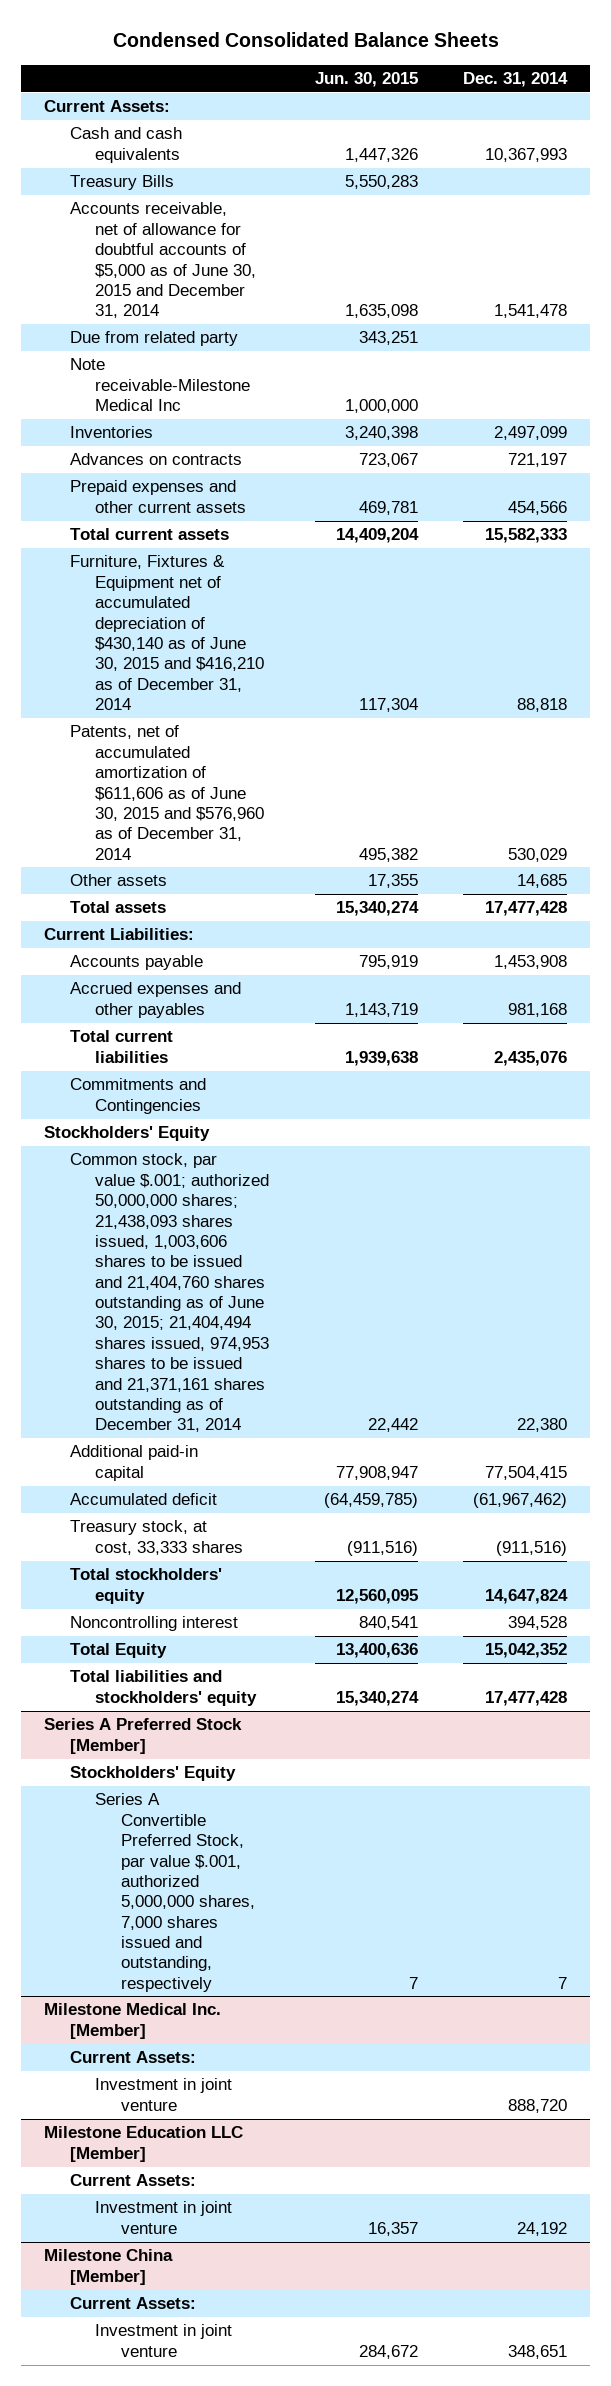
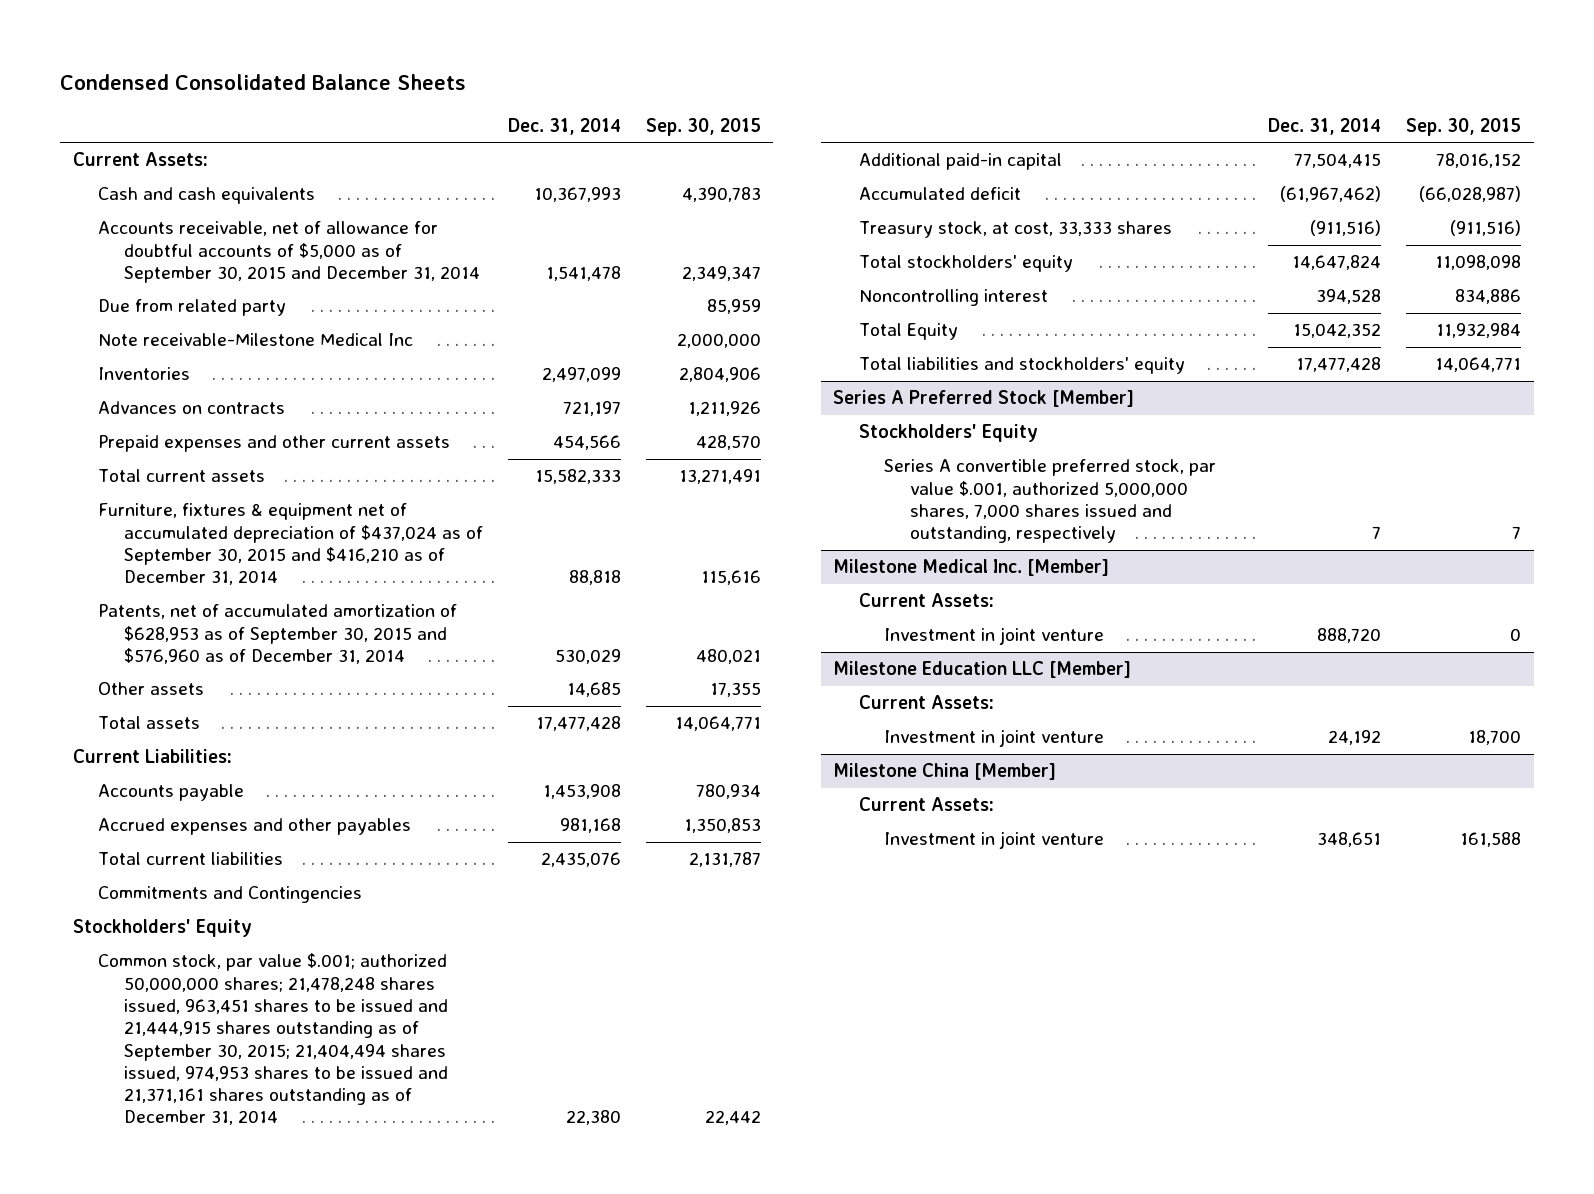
[314,71,418,87] Jun. 30, 2015 -> none
none -> [645,117,761,136] Sep. 30, 2015
[69,175,174,191] Treasury Bills -> none
[69,202,257,319] Accounts receivable, net of allowance for doubtful accounts of $5,000 as of June 30, 2015 and December 31, 2014 -> [98,221,480,283] Accounts receivable, net of allowance for doubtful accounts of $5,000 as of September 30, 2015 and December 31, 2014
[69,555,265,711] Furniture, Fixtures & Equipment net of accumulated depreciation of $430,140 as of June 30, 2015 and $416,210 as of December 31, 2014 -> [98,503,483,586] Furniture, fixtures & equipment net of accumulated depreciation of $437,024 as of September 30, 2015 and $416,210 as of December 31, 2014
[69,725,265,860] Patents, net of accumulated amortization of $611,606 as of June 30, 2015 and $576,960 as of December 31, 2014 -> [98,604,458,664] Patents, net of accumulated amortization of $628,953 as of September 30, 2015 and $576,960 as of December 31, 2014
[69,1153,270,1433] Common stock, par value $.001; authorized 50,000,000 shares; 21,438,093 shares issued, 1,003,606 shares to be issued and 21,404,760 shares outstanding as of June 30, 2015; 21,404,494 shares issued, 974,953 shares to be issued and 21,371,161 shares outstanding as of December 31, 2014 -> [98,953,448,1126] Common stock, par value $.001; authorized 50,000,000 shares; 21,478,248 shares issued, 963,451 shares to be issued and 21,444,915 shares outstanding as of September 30, 2015; 21,404,494 shares issued, 974,953 shares to be issued and 21,371,161 shares outstanding as of December 31, 2014
[95,1793,256,1992] Series A Convertible Preferred Stock, par value $.001, authorized 5,000,000 shares, 7,000 shares issued and outstanding, respectively -> [884,459,1217,544] Series A convertible preferred stock, par value $.001, authorized 5,000,000 shares, 7,000 shares issued and outstanding, respectively

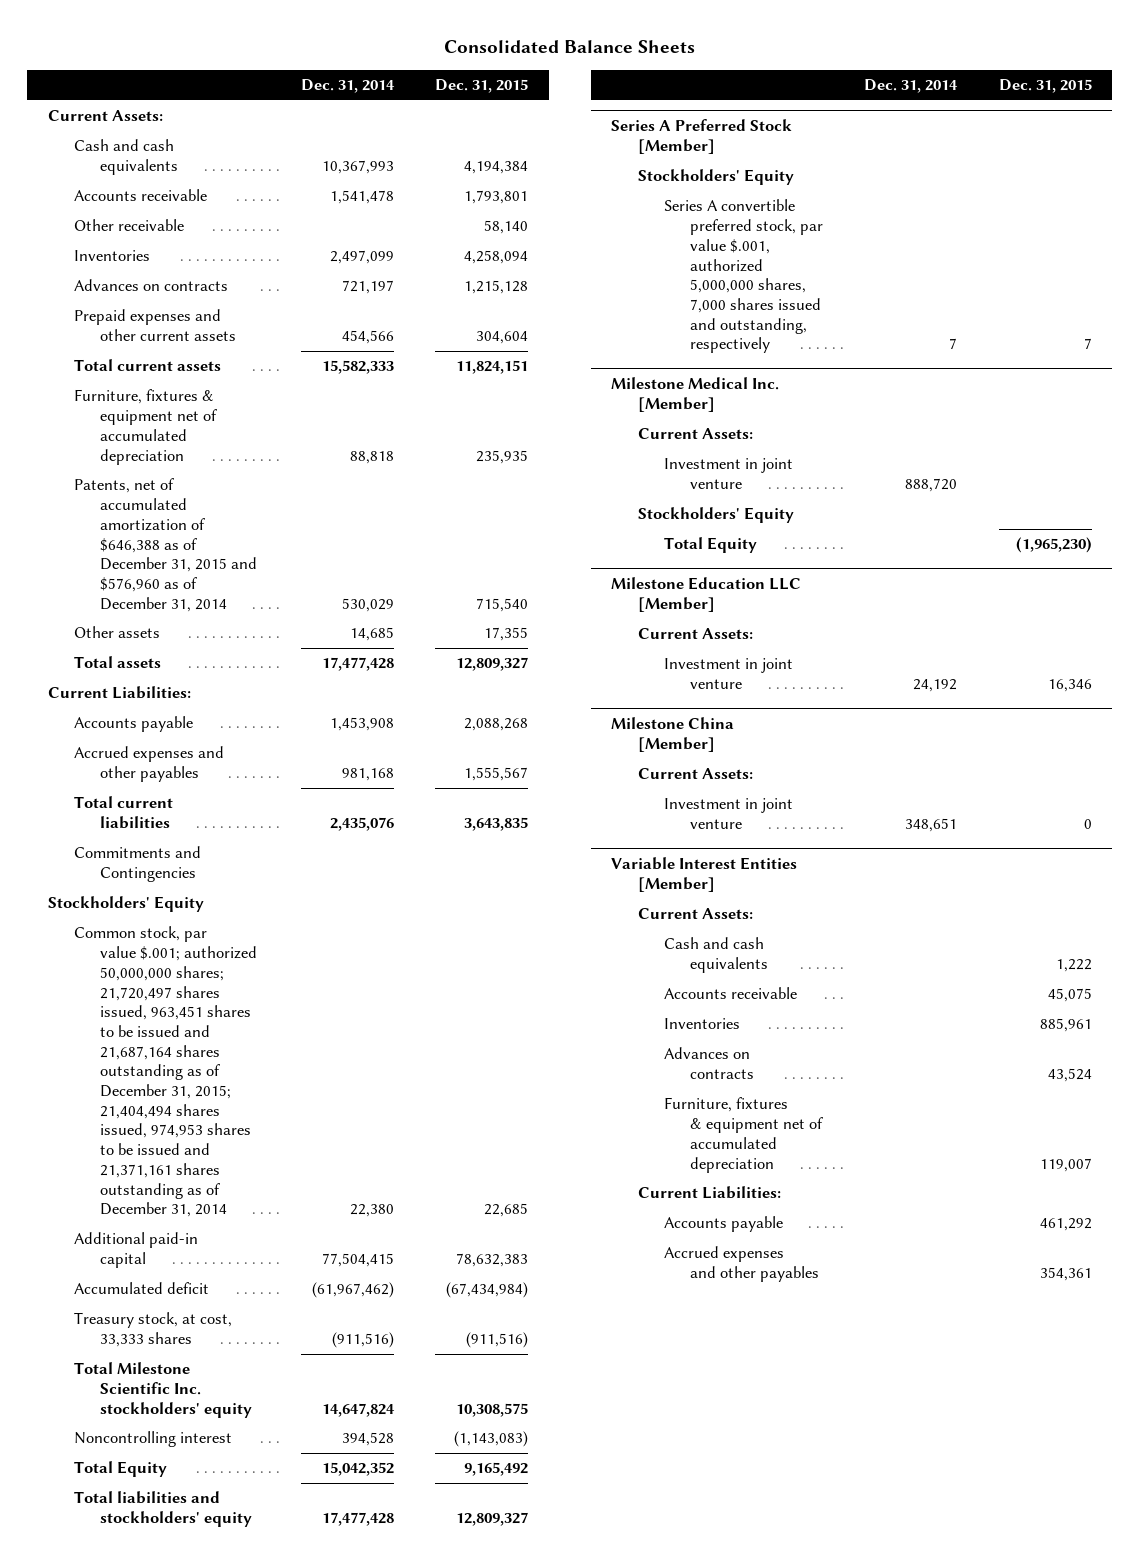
[60,73,467,90] Condensed Consolidated Balance Sheets -> [443,40,695,54] Consolidated Balance Sheets
[645,117,761,136] Sep. 30, 2015 -> none
none -> [435,79,529,94] Dec. 31, 2015
[98,299,287,317] Due from related party -> none
[98,333,414,347] Note receivable-Milestone Medical Inc -> none
[98,221,480,283] Accounts receivable, net of allowance for doubtful accounts of $5,000 as of September 30, 2015 and December 31, 2014 -> [74,189,208,202] Accounts receivable
none -> [74,219,185,232] Other receivable
[98,503,483,586] Furniture, fixtures & equipment net of accumulated depreciation of $437,024 as of September 30, 2015 and $416,210 as of December 31, 2014 -> [74,389,218,465] Furniture, fixtures & equipment net of accumulated depreciation
[98,604,458,664] Patents, net of accumulated amortization of $628,953 as of September 30, 2015 and $576,960 as of December 31, 2014 -> [74,478,258,612] Patents, net of accumulated amortization of $646,388 as of December 31, 2015 and $576,960 as of December 31, 2014
[98,953,448,1126] Common stock, par value $.001; authorized 50,000,000 shares; 21,478,248 shares issued, 963,451 shares to be issued and 21,444,915 shares outstanding as of September 30, 2015; 21,404,494 shares issued, 974,953 shares to be issued and 21,371,161 shares outstanding as of December 31, 2014 -> [74,926,258,1218] Common stock, par value $.001; authorized 50,000,000 shares; 21,720,497 shares issued, 963,451 shares to be issued and 21,687,164 shares outstanding as of December 31, 2015; 21,404,494 shares issued, 974,953 shares to be issued and 21,371,161 shares outstanding as of December 31, 2014
[858,255,1073,273] Total stockholders' equity -> [74,1362,253,1418] Total Milestone Scientific Inc. stockholders' equity
none -> [637,507,794,524] Stockholders' Equity
none -> [663,537,757,554] Total Equity
none -> [611,857,798,892] Variable Interest Entities [Member]
none -> [637,908,753,920] Current Assets:
none -> [663,937,769,974] Cash and cash equivalents
none -> [663,987,797,1000] Accounts receivable
none -> [663,1018,740,1030] Inventories
none -> [663,1047,755,1080] Advances on contracts
none -> [663,1097,824,1173] Furniture, fixtures & equipment net of accumulated depreciation
none -> [637,1186,781,1200] Current Liabilities:
none -> [663,1216,783,1233] Accounts payable
none -> [663,1246,820,1283] Accrued expenses and other payables

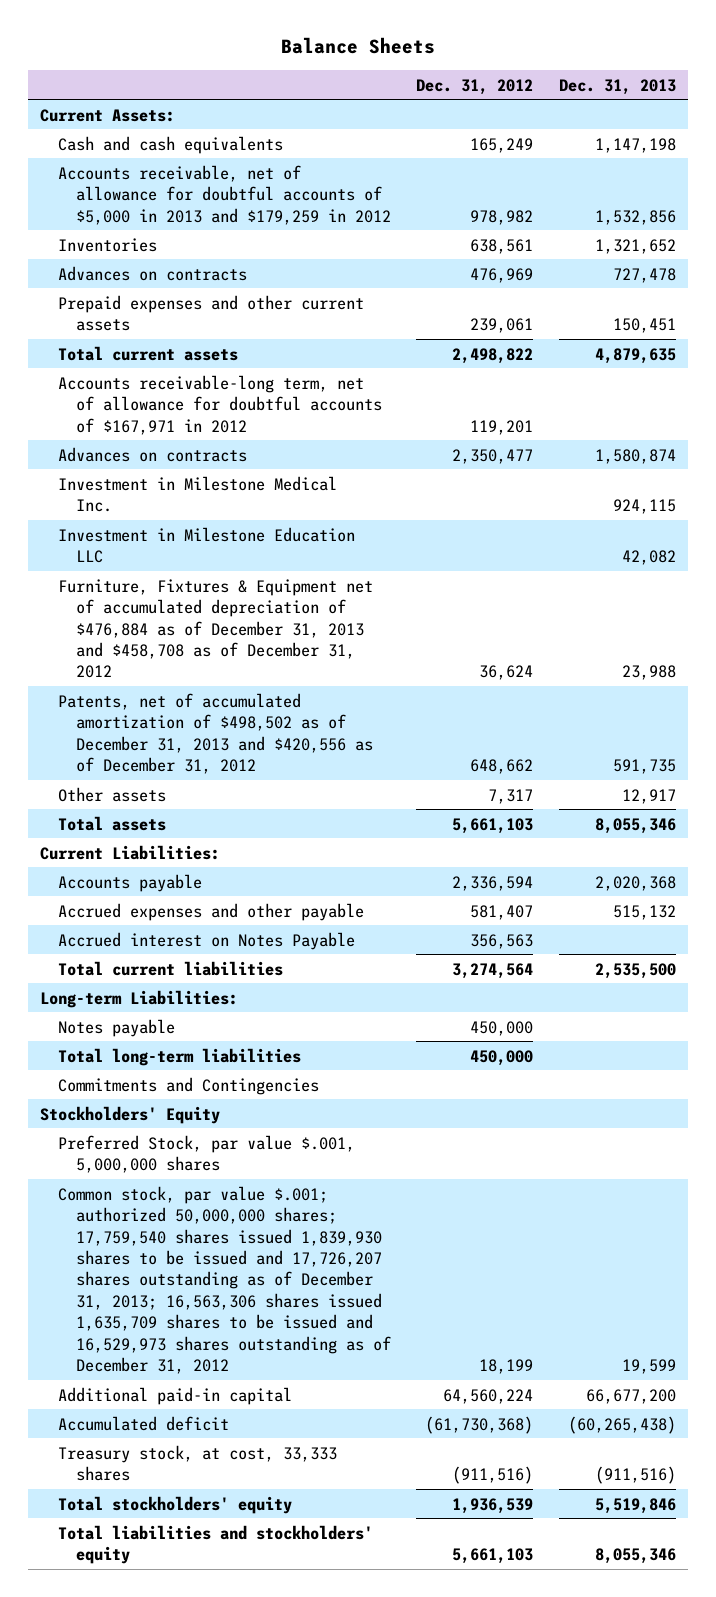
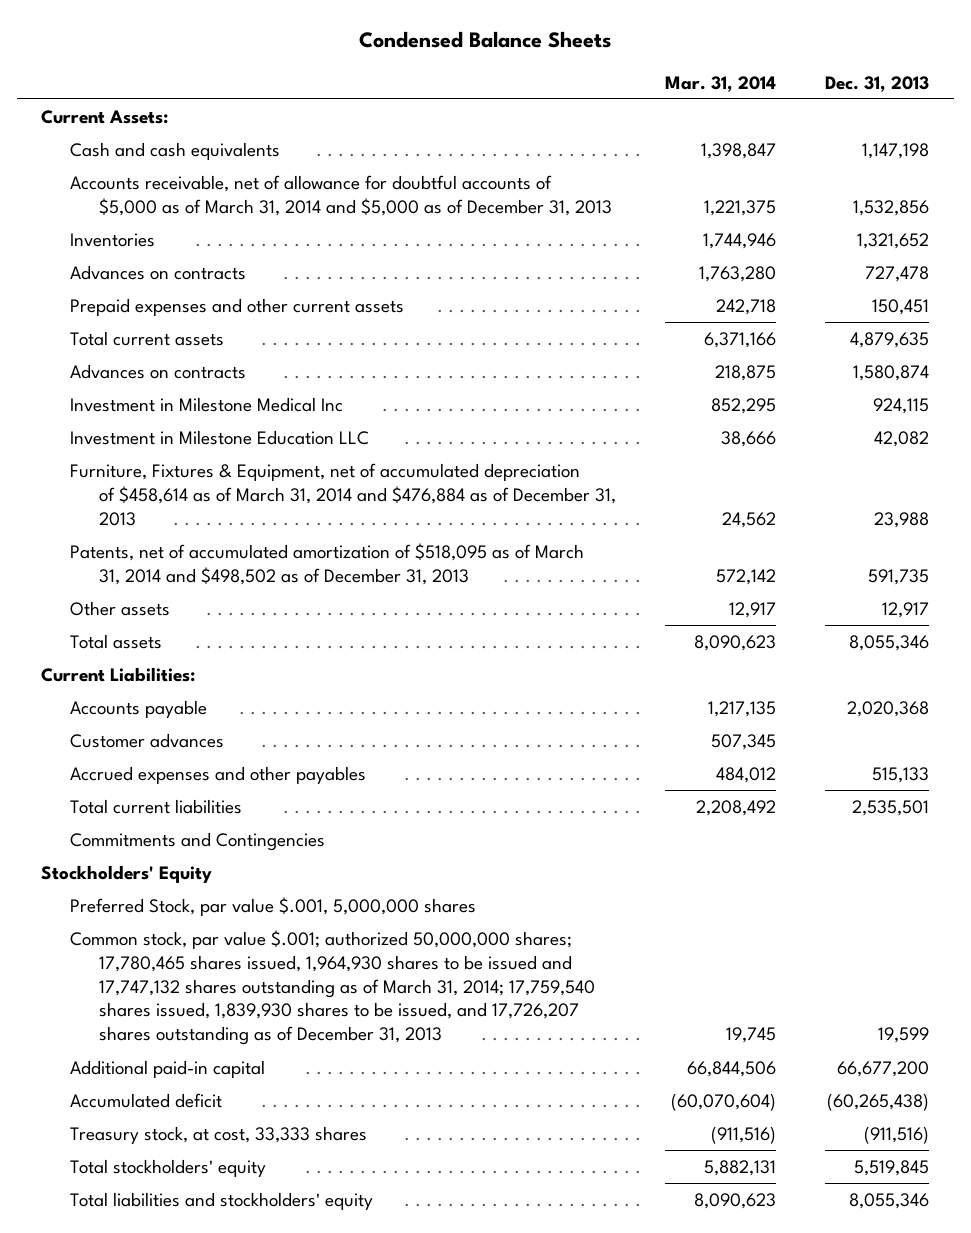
[280,37,435,55] Balance Sheets -> [359,30,612,48] Condensed Balance Sheets
[416,78,534,95] Dec. 31, 2012 -> none
none -> [665,75,777,92] Mar. 31, 2014
[58,164,392,225] Accounts receivable, net of allowance for doubtful accounts of $5,000 in 2013 and $179,259 in 2012 -> [70,174,613,216] Accounts receivable, net of allowance for doubtful accounts of $5,000 as of March 31, 2014 and $5,000 as of December 31, 2013
[58,374,383,435] Accounts receivable-long term, net of allowance for doubtful accounts of $167,971 in 2012 -> none
[58,475,338,513] Investment in Milestone Medical Inc. -> [70,396,344,412] Investment in Milestone Medical Inc
[58,578,374,679] Furniture, Fixtures & Equipment net of accumulated depreciation of $476,884 as of December 31, 2013 and $458,708 as of December 31, 2012 -> [70,462,617,526] Furniture, Fixtures & Equipment, net of accumulated depreciation of $458,614 as of March 31, 2014 and $476,884 as of December 31, 2013
[58,692,374,774] Patents, net of accumulated amortization of $498,502 as of December 31, 2013 and $420,556 as of December 31, 2012 -> [70,542,585,585] Patents, net of accumulated amortization of $518,095 as of March 31, 2014 and $498,502 as of December 31, 2013
[58,931,356,950] Accrued interest on Notes Payable -> none
[40,989,239,1008] Long-term Liabilities: -> none
[58,1018,176,1037] Notes payable -> none
[58,1047,302,1066] Total long-term liabilities -> none
none -> [70,732,225,748] Customer advances
[58,902,365,921] Accrued expenses and other payable -> [70,765,367,784] Accrued expenses and other payables
[612,904,676,920] 515,132 -> [872,766,930,783] 515,133
[594,962,676,979] 2,535,500 -> [852,799,930,816] 2,535,501
[58,1185,392,1375] Common stock, par value $.001; authorized 50,000,000 shares; 17,759,540 shares issued 1,839,930 shares to be issued and 17,726,207 shares outstanding as of December 31, 2013; 16,563,306 shares issued 1,635,709 shares to be issued and 16,529,973 shares outstanding as of December 31, 2012 -> [70,929,596,1046] Common stock, par value $.001; authorized 50,000,000 shares; 17,780,465 shares issued, 1,964,930 shares to be issued and 17,747,132 shares outstanding as of March 31, 2014; 17,759,540 shares issued, 1,839,930 shares to be issued, and 17,726,207 shares outstanding as of December 31, 2013
[594,1497,676,1514] 5,519,846 -> [854,1159,930,1176] 5,519,845

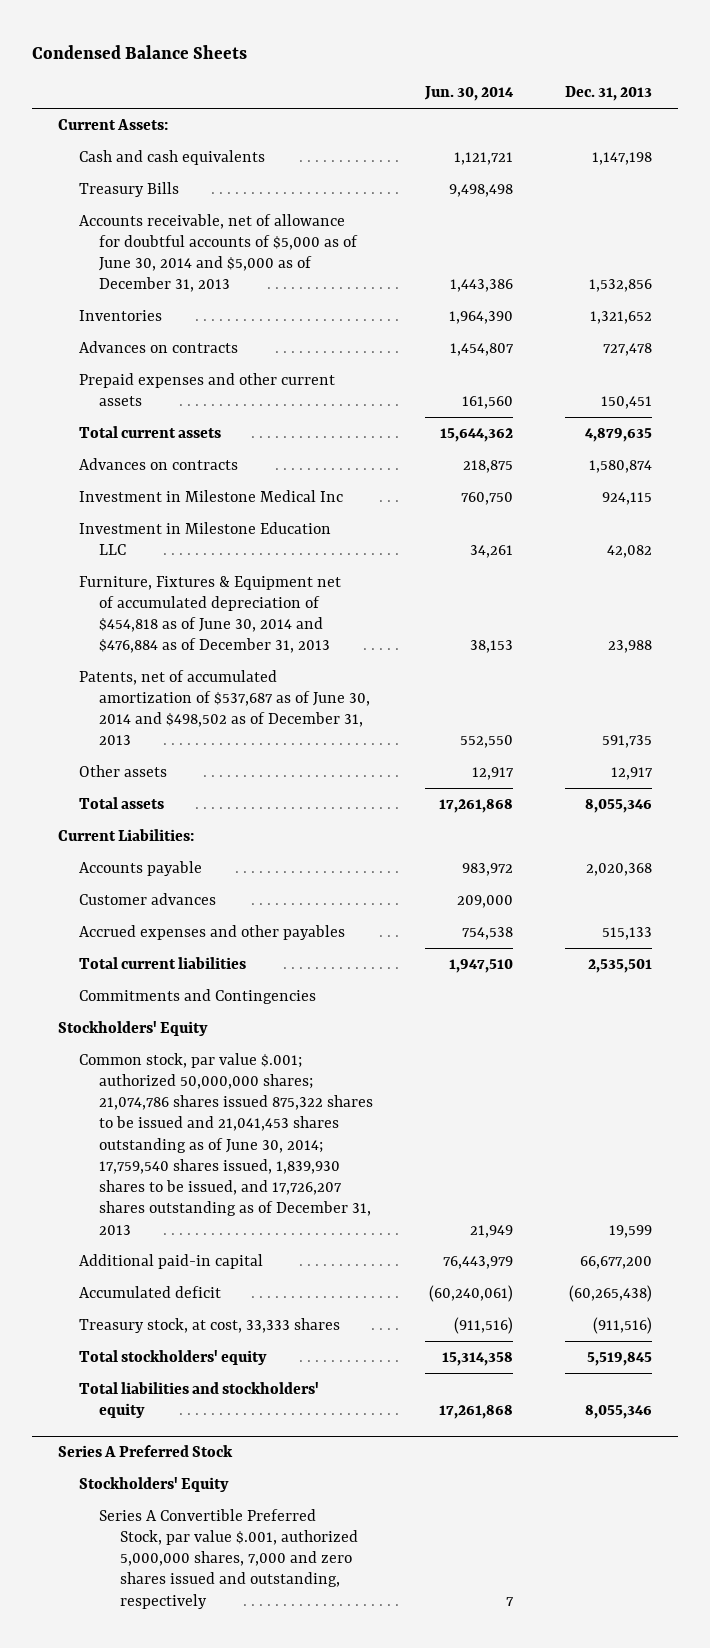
[665,75,777,92] Mar. 31, 2014 -> none
none -> [424,86,515,102] Jun. 30, 2014
none -> [78,181,179,197] Treasury Bills
[70,174,613,216] Accounts receivable, net of allowance for doubtful accounts of $5,000 as of March 31, 2014 and $5,000 as of December 31, 2013 -> [78,213,359,293] Accounts receivable, net of allowance for doubtful accounts of $5,000 as of June 30, 2014 and $5,000 as of December 31, 2013
[70,462,617,526] Furniture, Fixtures & Equipment, net of accumulated depreciation of $458,614 as of March 31, 2014 and $476,884 as of December 31, 2013 -> [78,575,341,654] Furniture, Fixtures & Equipment net of accumulated depreciation of $454,818 as of June 30, 2014 and $476,884 as of December 31, 2013
[70,542,585,585] Patents, net of accumulated amortization of $518,095 as of March 31, 2014 and $498,502 as of December 31, 2013 -> [78,669,371,746] Patents, net of accumulated amortization of $537,687 as of June 30, 2014 and $498,502 as of December 31, 2013
[70,896,477,916] Preferred Stock, par value $.001, 5,000,000 shares -> none
[70,929,596,1046] Common stock, par value $.001; authorized 50,000,000 shares; 17,780,465 shares issued, 1,964,930 shares to be issued and 17,747,132 shares outstanding as of March 31, 2014; 17,759,540 shares issued, 1,839,930 shares to be issued, and 17,726,207 shares outstanding as of December 31, 2013 -> [78,1052,374,1235] Common stock, par value $.001; authorized 50,000,000 shares; 21,074,786 shares issued 875,322 shares to be issued and 21,041,453 shares outstanding as of June 30, 2014; 17,759,540 shares issued, 1,839,930 shares to be issued, and 17,726,207 shares outstanding as of December 31, 2013
none -> [57,1445,233,1458] Series A Preferred Stock
none -> [78,1476,229,1492] Stockholders' Equity
none -> [99,1508,358,1609] Series A Convertible Preferred Stock, par value $.001, authorized 5,000,000 shares, 7,000 and zero shares issued and outstanding, respectively

